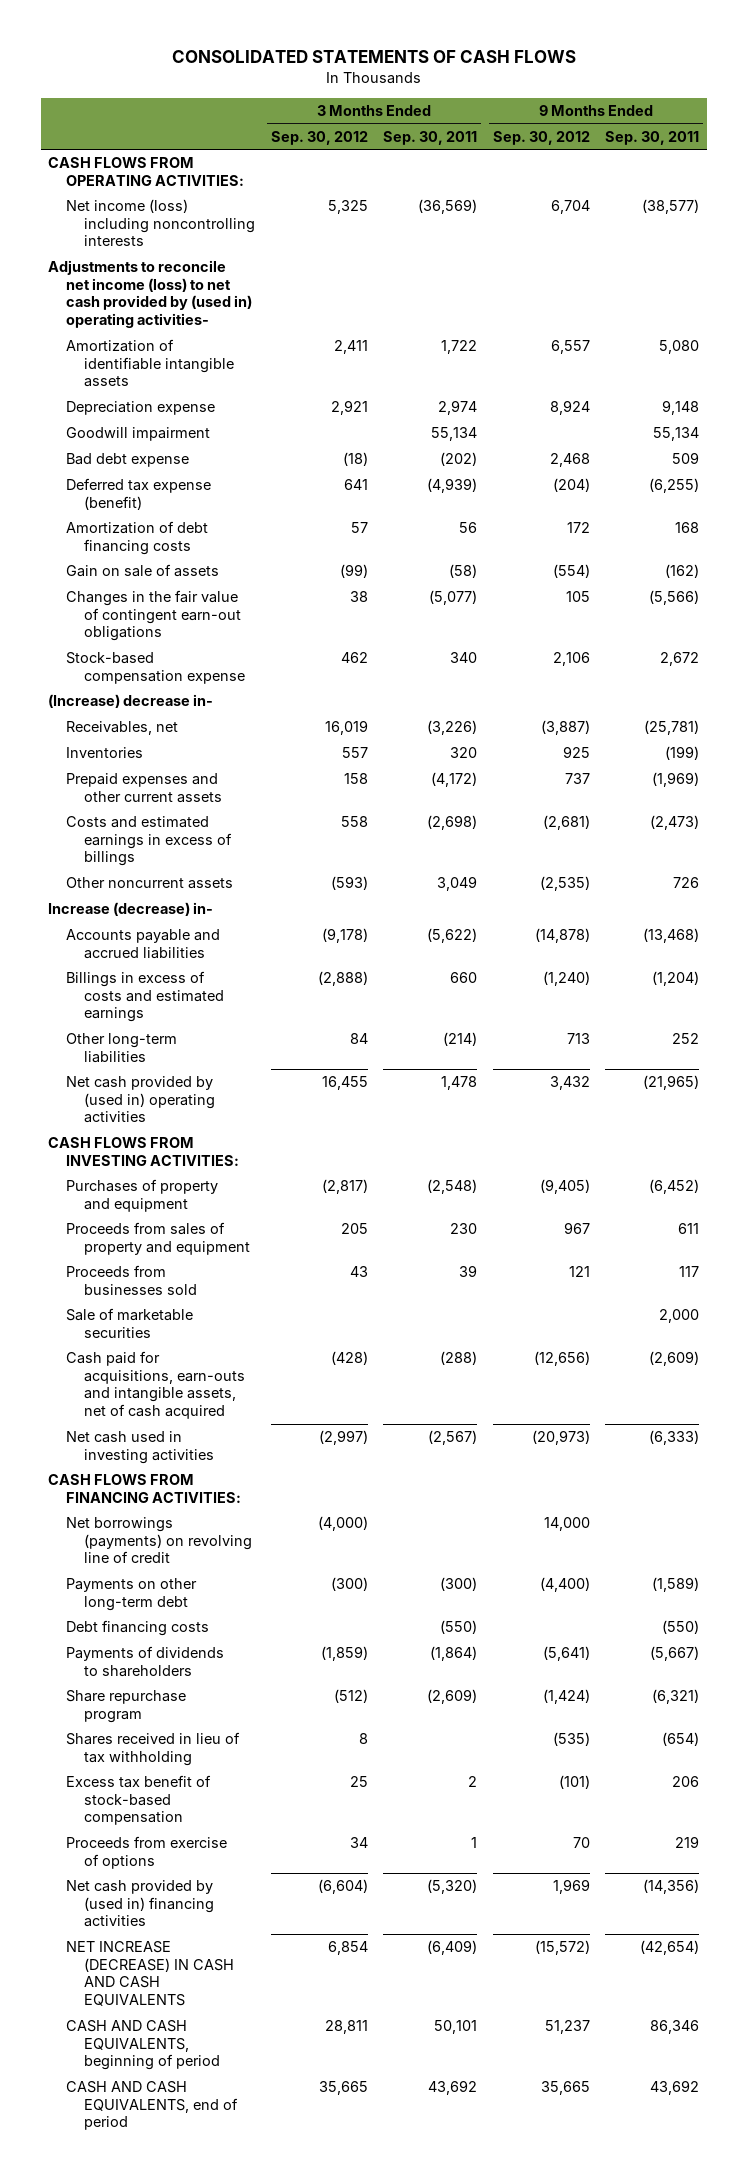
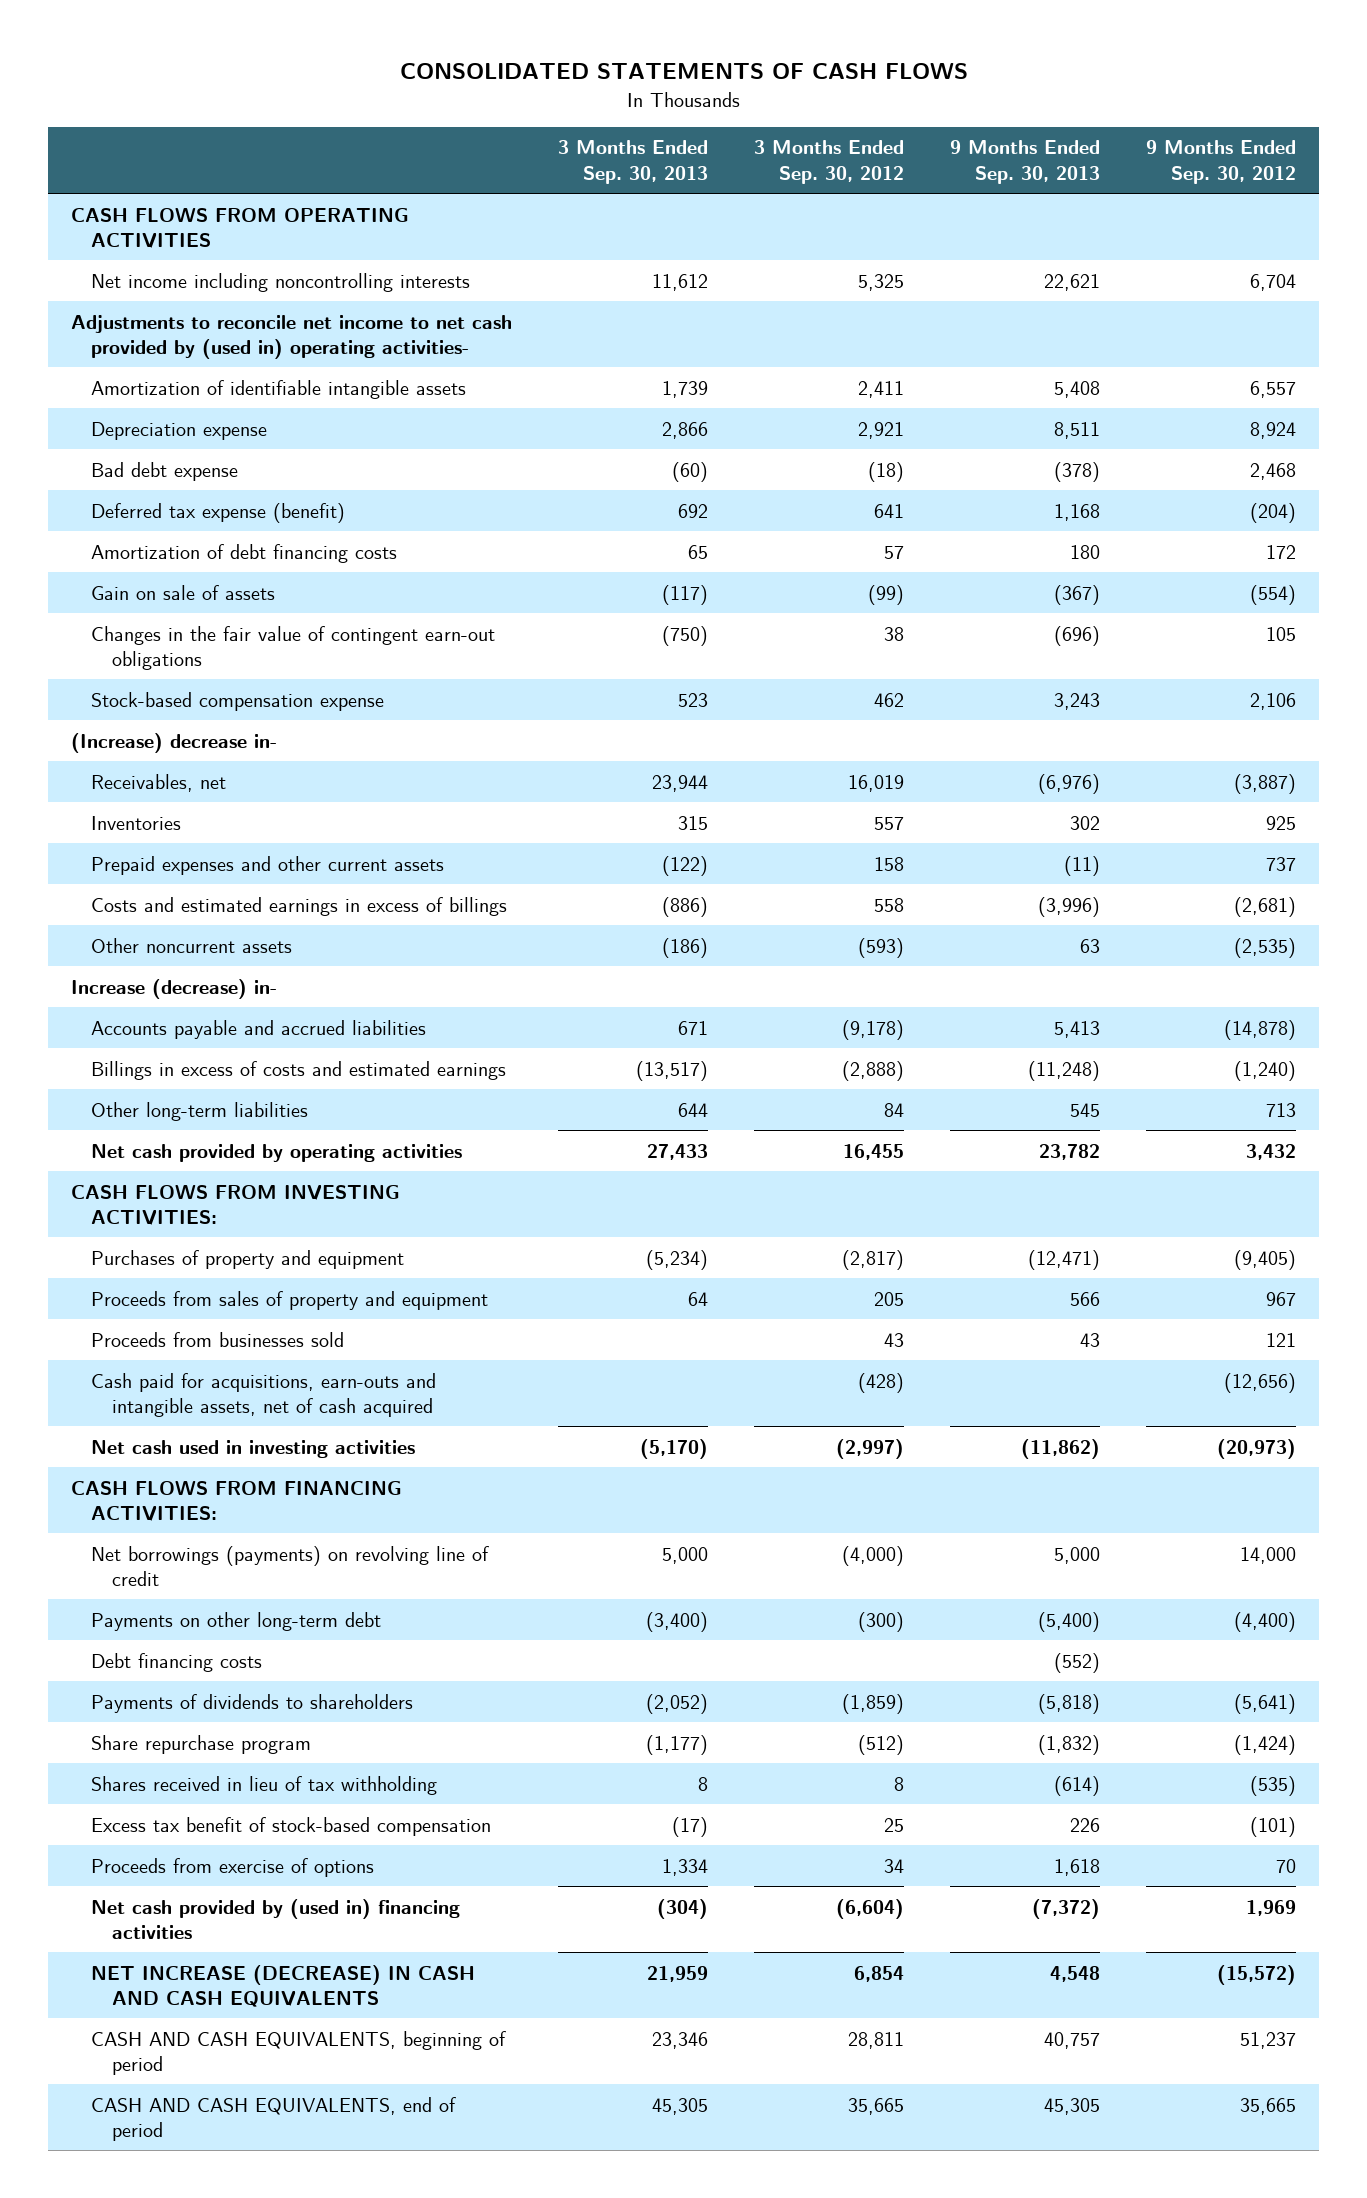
[383,130,478,145] Sep. 30, 2011 -> none
[605,130,700,145] Sep. 30, 2011 -> none
none -> [558,140,709,184] 3 Months Ended Sep. 30, 2013
none -> [950,140,1101,184] 9 Months Ended Sep. 30, 2013
[48,157,245,186] CASH FLOWS FROM OPERATING ACTIVITIES: -> [71,207,410,248] CASH FLOWS FROM OPERATING ACTIVITIES
[66,199,256,247] Net income (loss) including noncontrolling interests -> [91,272,471,292] Net income including noncontrolling interests
[48,260,253,329] Adjustments to reconcile net income (loss) to net cash provided by (used in) operating activities- -> [71,314,513,359] Adjustments to reconcile net income to net cash provided by (used in) operating activities-
[66,427,211,442] Goodwill impairment -> none
[66,1076,216,1124] Net cash provided by (used in) operating activities -> [91,1143,463,1162] Net cash provided by operating activities
[66,1308,194,1338] Sale of marketable securities -> none

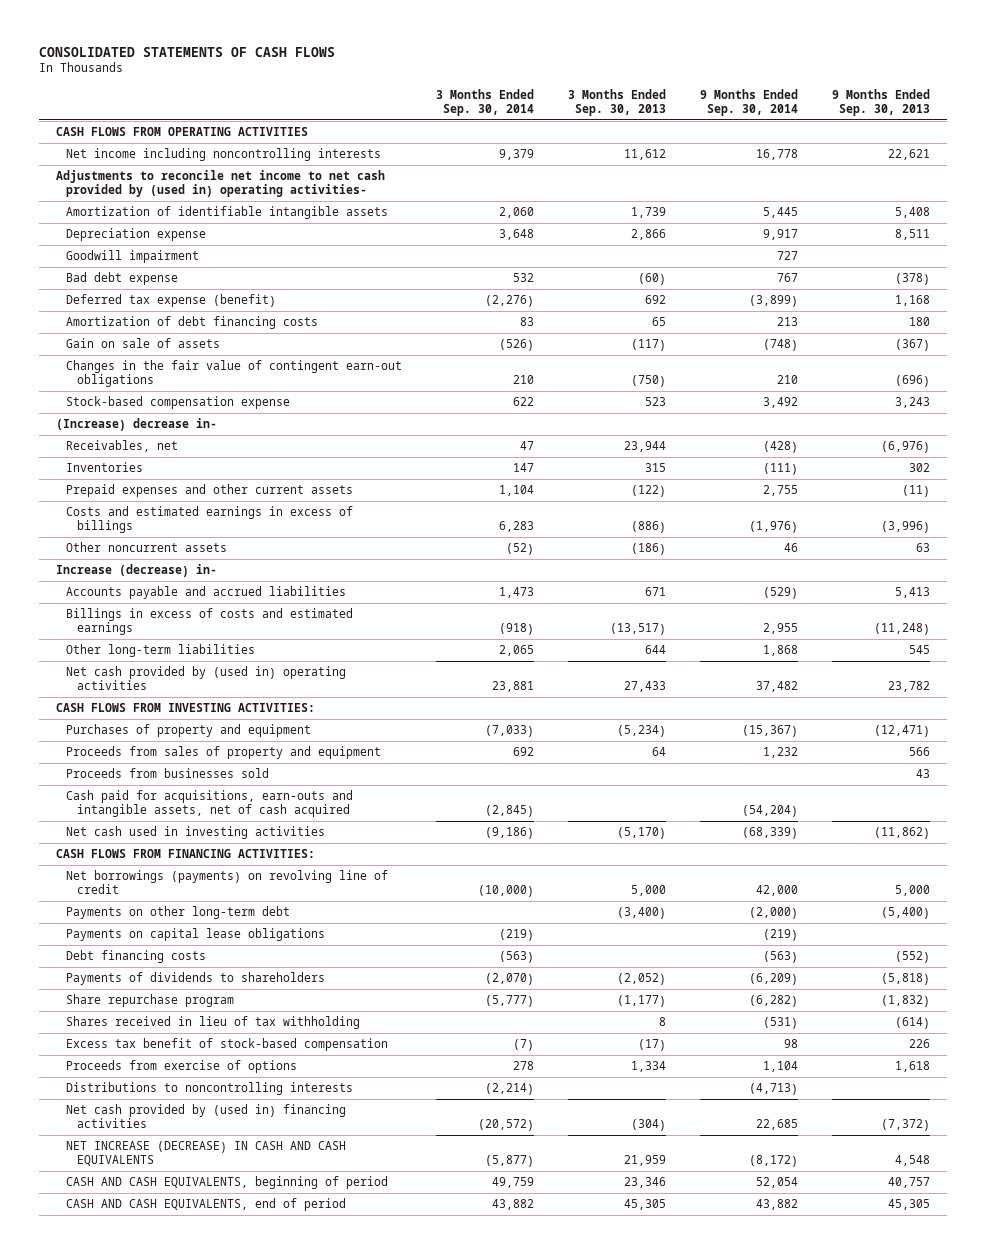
[754,140,905,184] 3 Months Ended Sep. 30, 2012 -> none
[1146,140,1297,184] 9 Months Ended Sep. 30, 2012 -> none
none -> [436,89,535,116] 3 Months Ended Sep. 30, 2014
none -> [700,89,799,116] 9 Months Ended Sep. 30, 2014
none -> [66,250,200,264] Goodwill impairment
[91,1143,463,1162] Net cash provided by operating activities -> [66,666,347,690] Net cash provided by (used in) operating activities
none -> [66,928,326,942] Payments on capital lease obligations
none -> [66,1082,354,1096] Distributions to noncontrolling interests

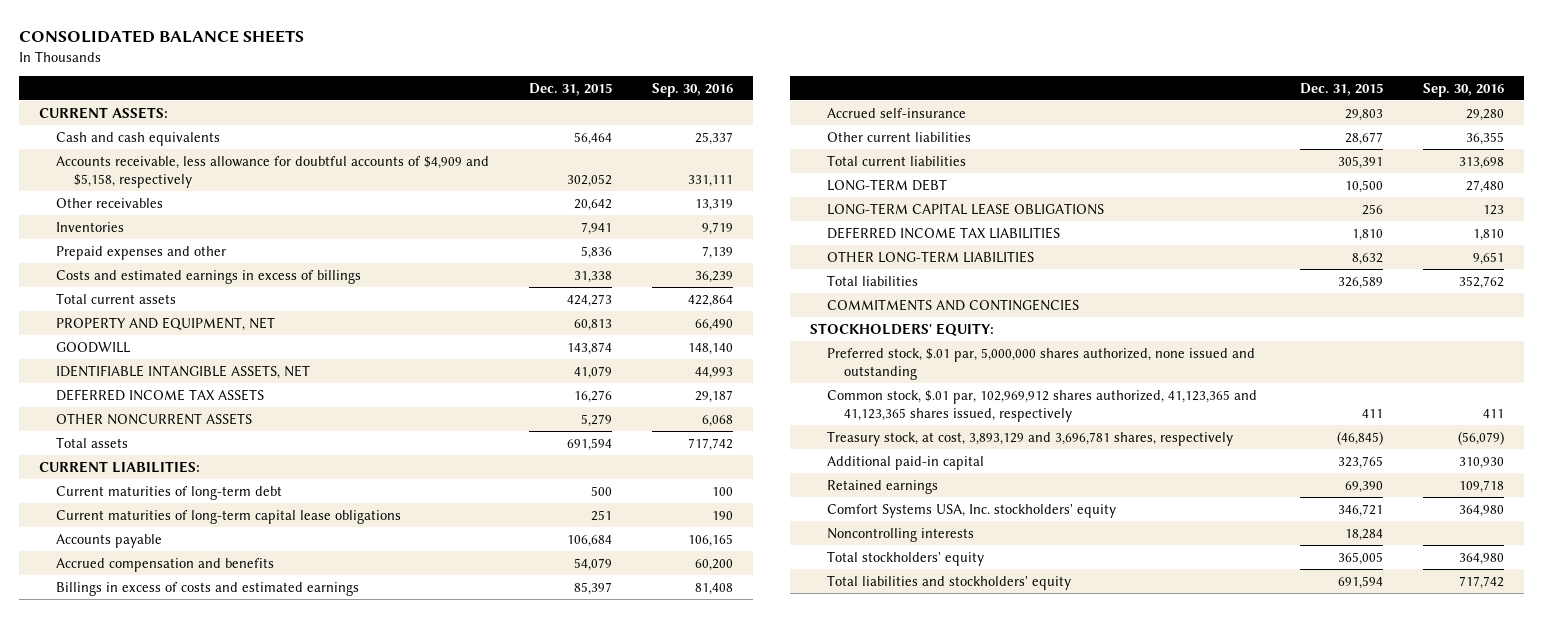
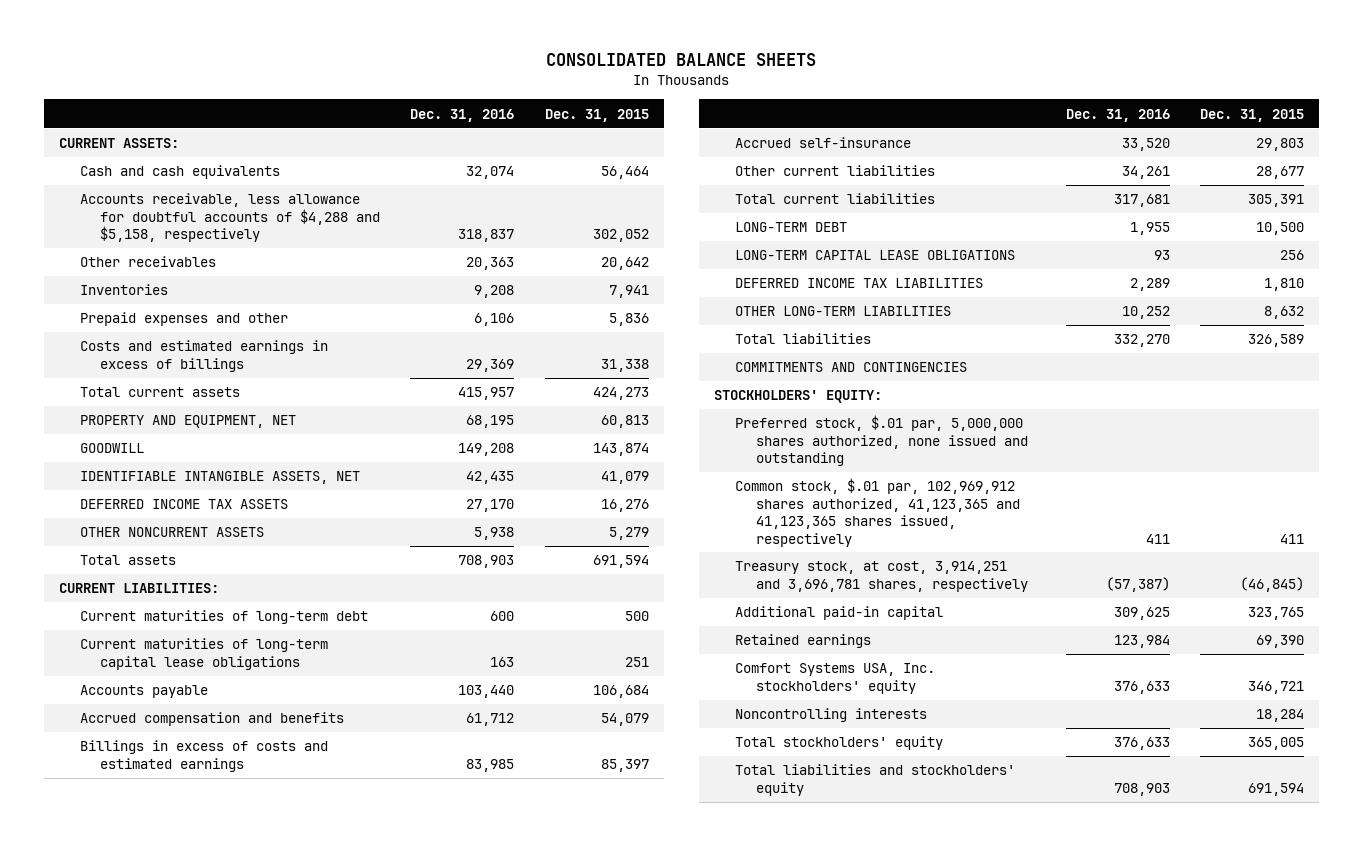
[652,82,734,97] Sep. 30, 2016 -> none
none -> [410,108,515,122] Dec. 31, 2016
[56,155,490,189] Accounts receivable, less allowance for doubtful accounts of $4,909 and $5,158, respectively -> [79,193,381,243] Accounts receivable, less allowance for doubtful accounts of $4,288 and $5,158, respectively
[827,430,1234,446] Treasury stock, at cost, 3,893,129 and 3,696,781 shares, respectively -> [734,561,1028,592] Treasury stock, at cost, 3,914,251 and 3,696,781 shares, respectively

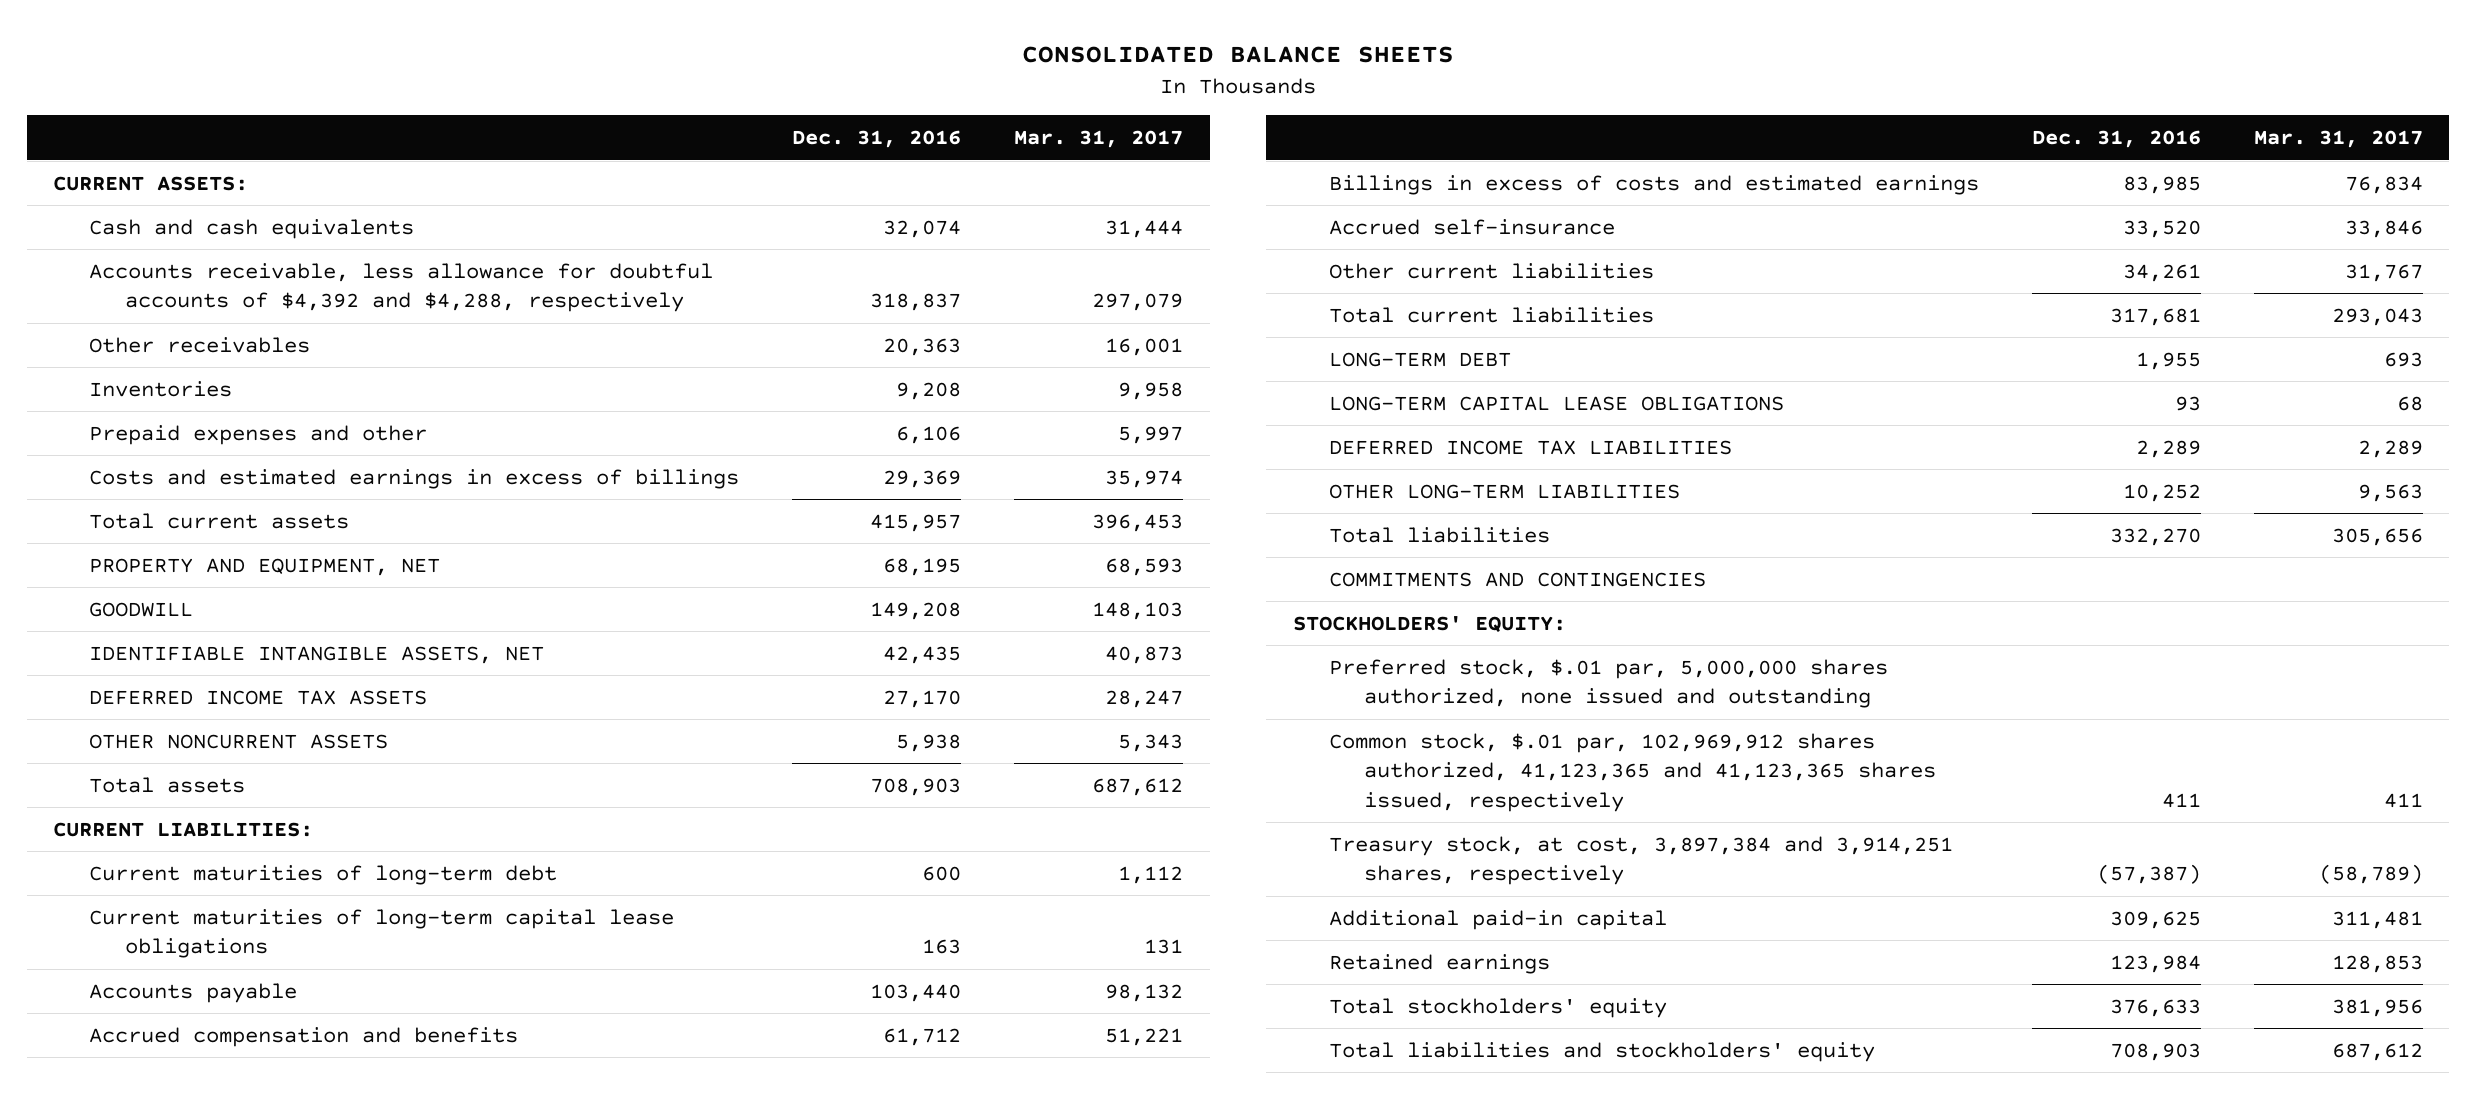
[544,108,649,122] Dec. 31, 2015 -> none
none -> [1014,130,1184,149] Mar. 31, 2017
[79,193,381,243] Accounts receivable, less allowance for doubtful accounts of $4,288 and $5,158, respectively -> [89,262,714,313] Accounts receivable, less allowance for doubtful accounts of $4,392 and $4,288, respectively
[734,561,1028,592] Treasury stock, at cost, 3,914,251 and 3,696,781 shares, respectively -> [1328,835,1953,886] Treasury stock, at cost, 3,897,384 and 3,914,251 shares, respectively
[734,663,935,694] Comfort Systems USA, Inc. stockholders' equity -> none
[734,708,927,723] Noncontrolling interests -> none

